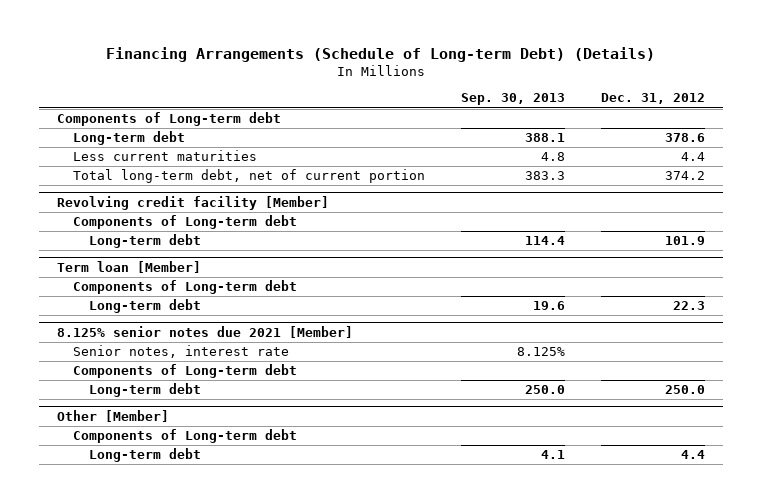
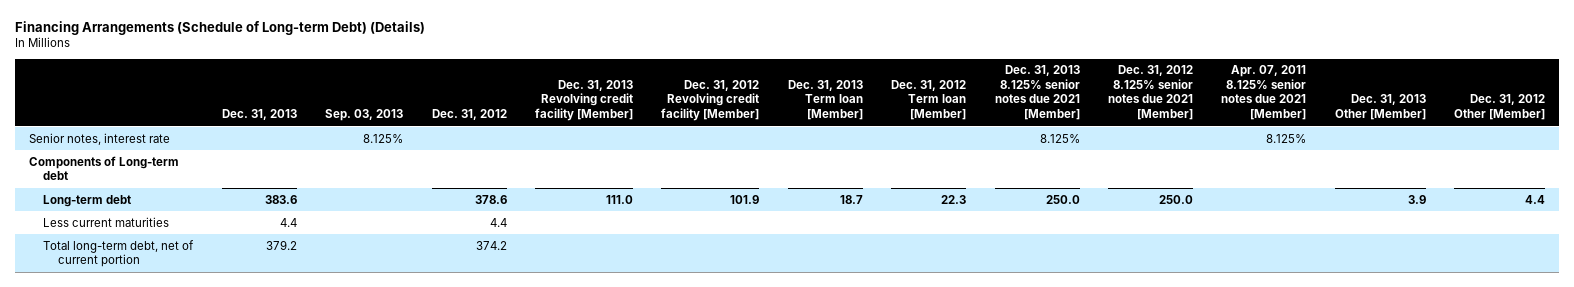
[461,93,566,106] Sep. 30, 2013 -> none
none -> [221,108,297,120] Dec. 31, 2013
none -> [325,108,404,121] Sep. 03, 2013
none -> [535,79,634,121] Dec. 31, 2013 Revolving credit facility [Member]
none -> [661,79,760,121] Dec. 31, 2012 Revolving credit facility [Member]
none -> [787,79,863,120] Dec. 31, 2013 Term loan [Member]
none -> [891,79,967,120] Dec. 31, 2012 Term loan [Member]
none -> [994,65,1080,120] Dec. 31, 2013 8.125% senior notes due 2021 [Member]
none -> [1107,65,1193,120] Dec. 31, 2012 8.125% senior notes due 2021 [Member]
none -> [1221,65,1307,120] Apr. 07, 2011 8.125% senior notes due 2021 [Member]
none -> [1334,94,1426,120] Dec. 31, 2013 Other [Member]
none -> [1454,94,1546,120] Dec. 31, 2012 Other [Member]
none -> [28,132,170,145] Senior notes, interest rate
[57,195,330,210] Revolving credit facility [Member] -> none
[72,215,297,230] Components of Long-term debt -> none
[88,234,201,249] Long-term debt -> none
[57,260,202,273] Term loan [Member] -> none
[72,280,297,295] Components of Long-term debt -> none
[88,299,201,314] Long-term debt -> none
[57,325,354,338] 8.125% senior notes due 2021 [Member] -> none
[72,345,289,359] Senior notes, interest rate -> none
[72,364,297,379] Components of Long-term debt -> none
[88,383,201,398] Long-term debt -> none
[57,409,170,422] Other [Member] -> none
[72,429,297,444] Components of Long-term debt -> none
[88,448,201,463] Long-term debt -> none

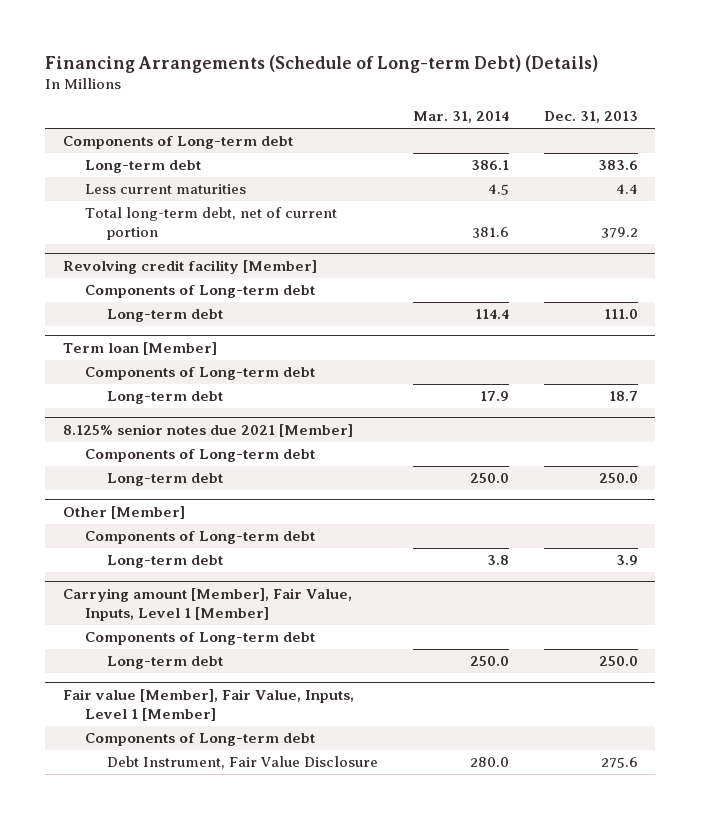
[325,108,404,121] Sep. 03, 2013 -> none
[431,108,507,120] Dec. 31, 2012 -> none
[535,79,634,121] Dec. 31, 2013 Revolving credit facility [Member] -> none
[661,79,760,121] Dec. 31, 2012 Revolving credit facility [Member] -> none
[787,79,863,120] Dec. 31, 2013 Term loan [Member] -> none
[891,79,967,120] Dec. 31, 2012 Term loan [Member] -> none
[994,65,1080,120] Dec. 31, 2013 8.125% senior notes due 2021 [Member] -> none
[1107,65,1193,120] Dec. 31, 2012 8.125% senior notes due 2021 [Member] -> none
[1221,65,1307,120] Apr. 07, 2011 8.125% senior notes due 2021 [Member] -> none
[1334,94,1426,120] Dec. 31, 2013 Other [Member] -> none
[1454,94,1546,120] Dec. 31, 2012 Other [Member] -> none
none -> [412,111,509,124] Mar. 31, 2014
[28,132,170,145] Senior notes, interest rate -> none
none -> [62,259,317,274] Revolving credit facility [Member]
none -> [84,285,315,299] Components of Long-term debt
none -> [106,309,223,323] Long-term debt
none -> [62,341,217,355] Term loan [Member]
none -> [84,367,315,381] Components of Long-term debt
none -> [106,391,223,405] Long-term debt
none -> [62,423,353,437] 8.125% senior notes due 2021 [Member]
none -> [84,449,315,463] Components of Long-term debt
none -> [106,473,223,487] Long-term debt
none -> [62,505,185,519] Other [Member]
none -> [84,531,315,545] Components of Long-term debt
none -> [106,555,223,569] Long-term debt
none -> [62,587,352,622] Carrying amount [Member], Fair Value, Inputs, Level 1 [Member]
none -> [84,632,315,646] Components of Long-term debt
none -> [106,656,223,670] Long-term debt
none -> [62,688,354,722] Fair value [Member], Fair Value, Inputs, Level 1 [Member]
none -> [84,733,315,747] Components of Long-term debt
none -> [106,756,378,770] Debt Instrument, Fair Value Disclosure

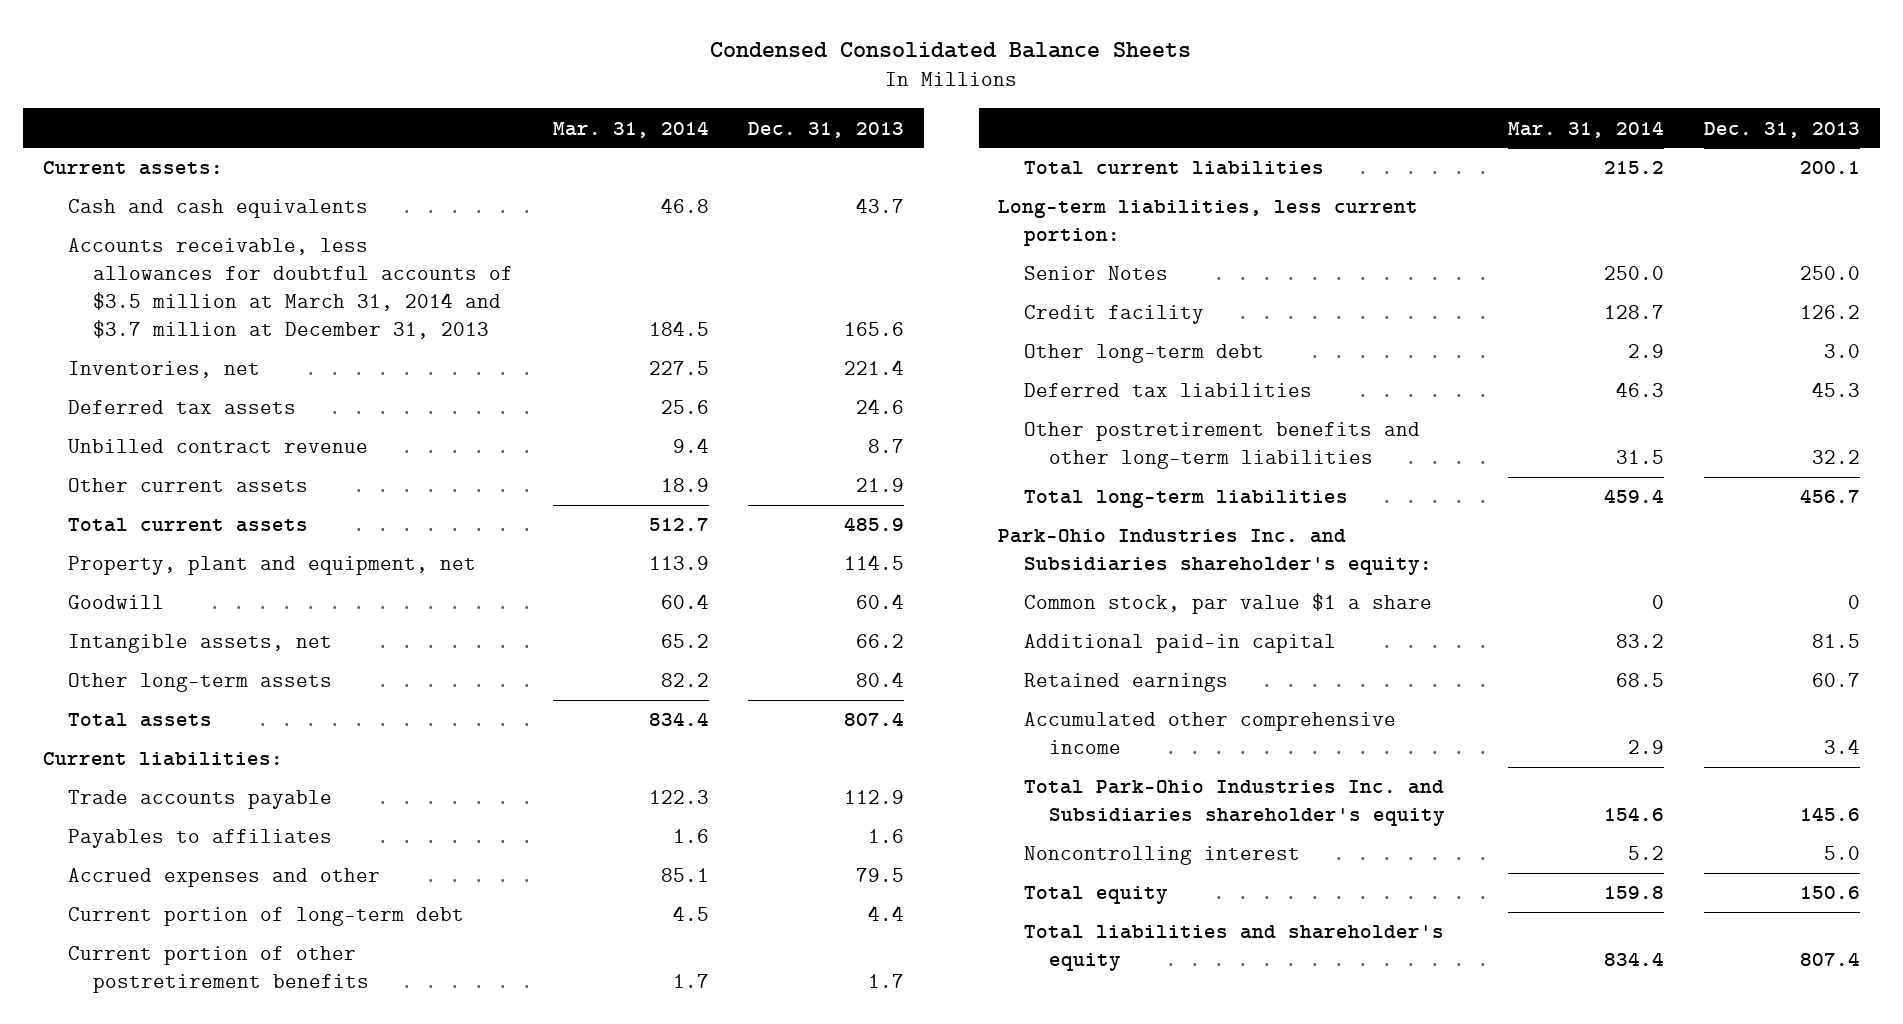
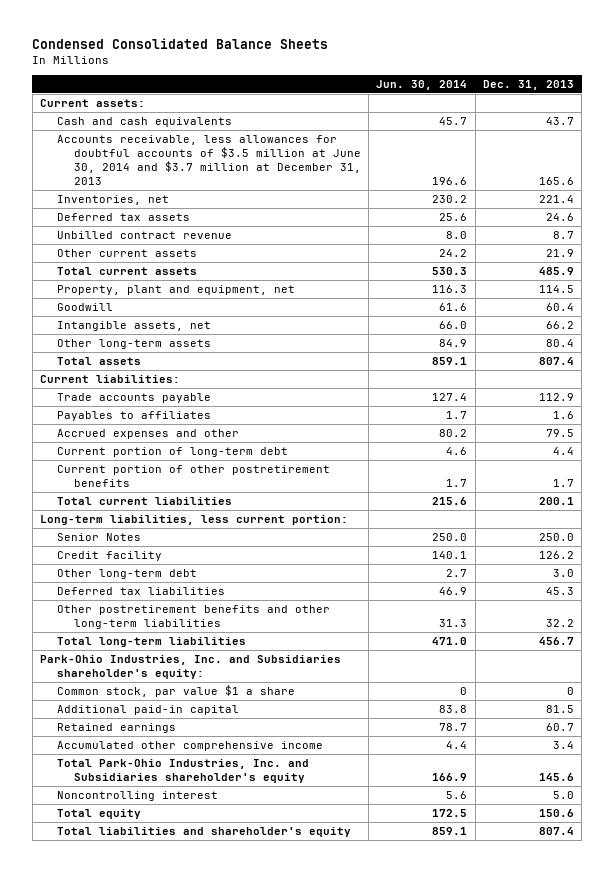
[552,120,709,138] Mar. 31, 2014 -> none
none -> [376,79,468,90] Jun. 30, 2014
[67,238,514,339] Accounts receivable, less allowances for doubtful accounts of $3.5 million at March 31, 2014 and $3.7 million at December 31, 2013 -> [56,134,361,186] Accounts receivable, less allowances for doubtful accounts of $3.5 million at June 30, 2014 and $3.7 million at December 31, 2013
[998,529,1432,576] Park-Ohio Industries Inc. and Subsidiaries shareholder's equity: -> [39,654,341,679] Park-Ohio Industries, Inc. and Subsidiaries shareholder's equity:
[1023,780,1445,827] Total Park-Ohio Industries Inc. and Subsidiaries shareholder's equity -> [56,758,309,783] Total Park-Ohio Industries, Inc. and Subsidiaries shareholder's equity

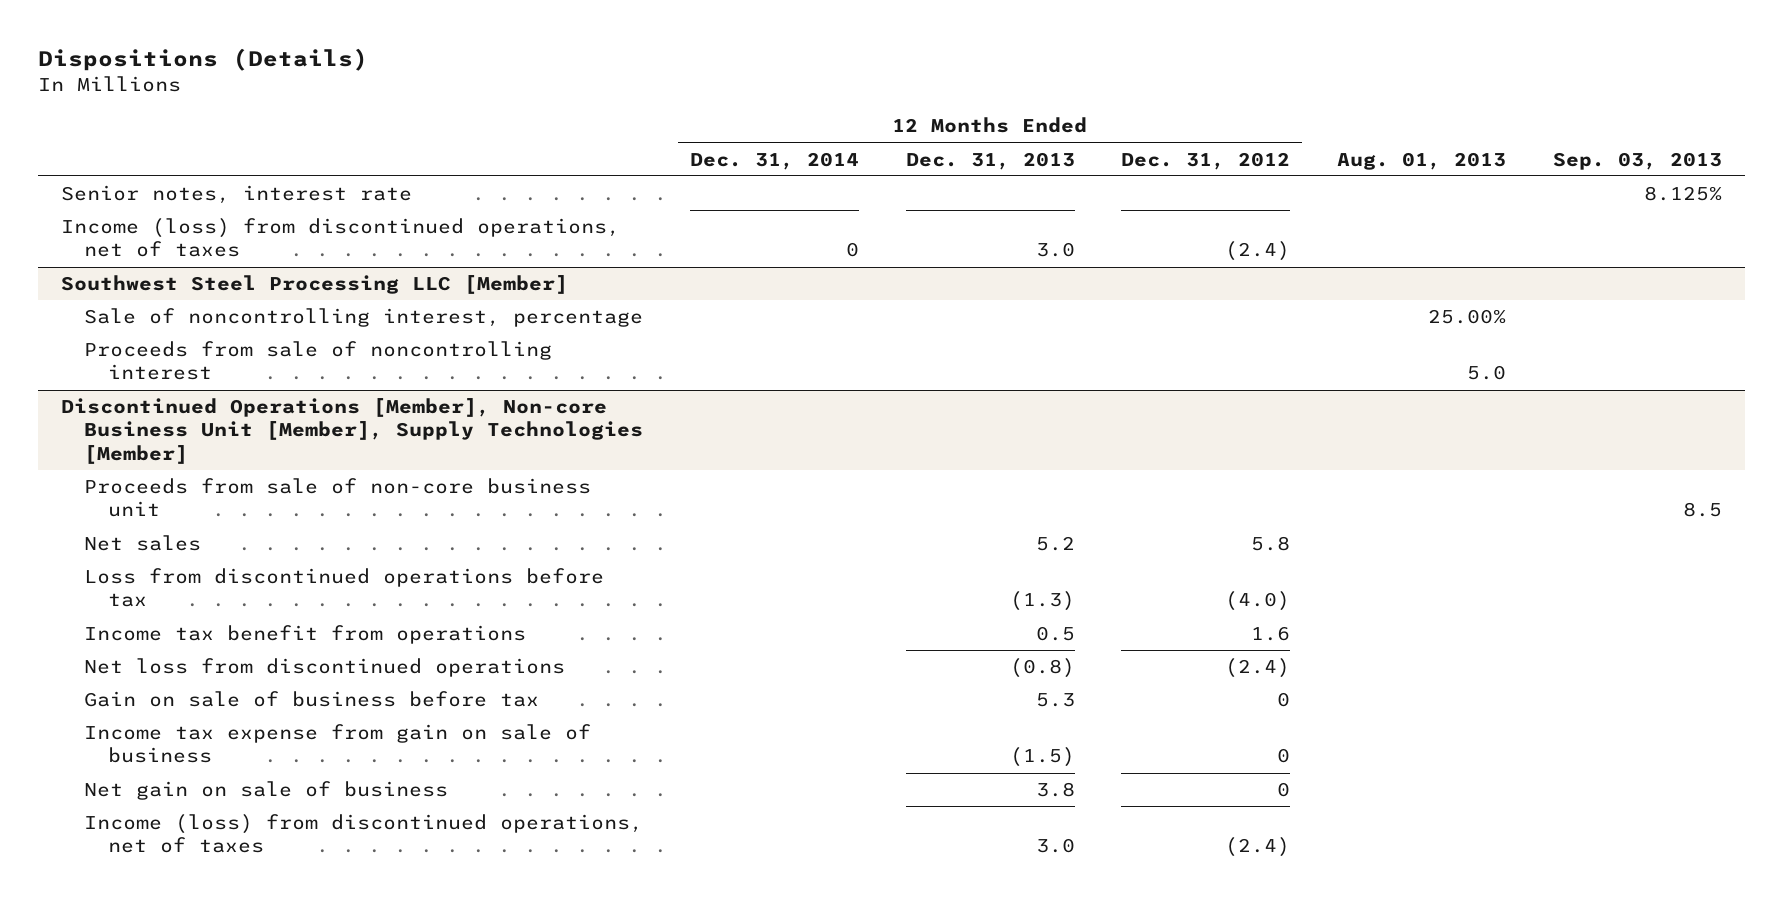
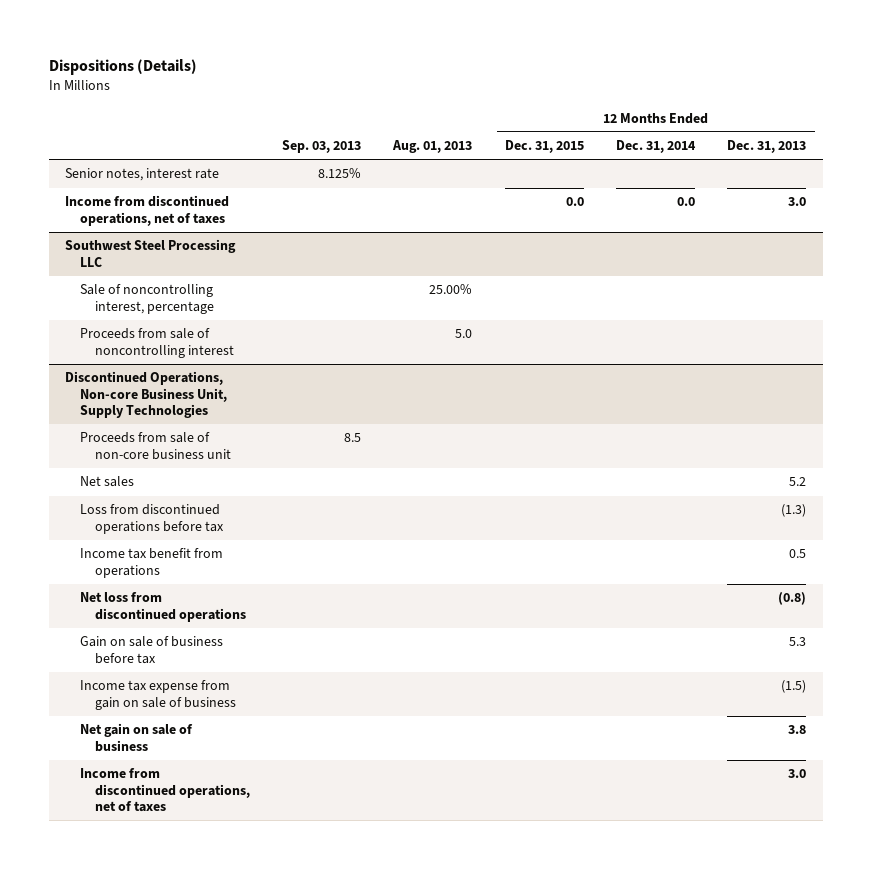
[1121,151,1291,170] Dec. 31, 2012 -> none
none -> [504,140,584,154] Dec. 31, 2015
[61,218,621,258] Income (loss) from discontinued operations, net of taxes -> [65,195,230,226] Income from discontinued operations, net of taxes
[846,242,860,258] 0 -> [677,197,696,207] 0.0
[61,275,569,295] Southwest Steel Processing LLC [Member] -> [65,239,237,267] Southwest Steel Processing LLC
[61,398,644,464] Discontinued Operations [Member], Non-core Business Unit [Member], Supply Technologies [Member] -> [65,371,228,419] Discontinued Operations, Non-core Business Unit, Supply Technologies
[84,814,644,854] Income (loss) from discontinued operations, net of taxes -> [80,768,250,813] Income from discontinued operations, net of taxes

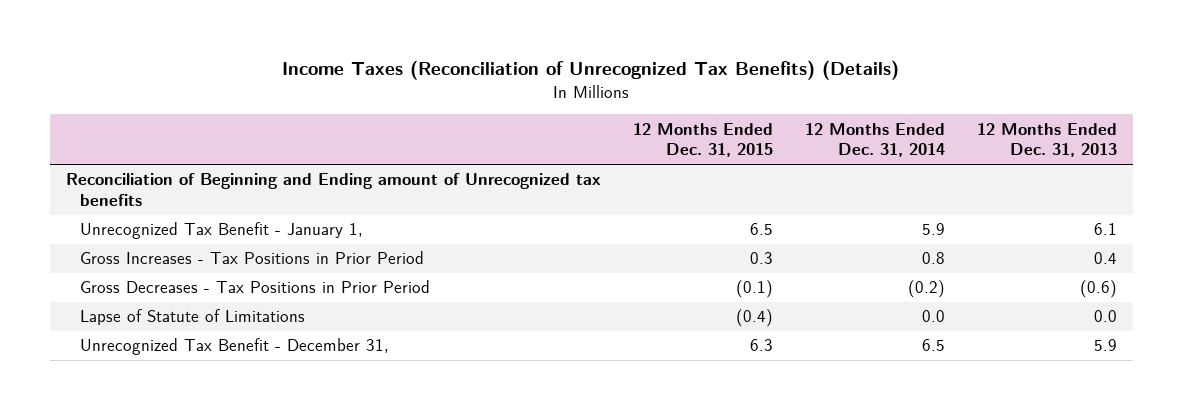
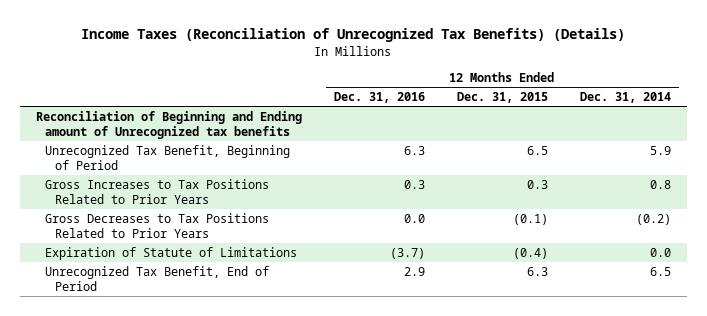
[977,122,1118,158] 12 Months Ended Dec. 31, 2013 -> none
none -> [333,92,425,104] Dec. 31, 2016
[80,222,364,240] Unrecognized Tax Benefit - January 1, -> [45,145,291,171] Unrecognized Tax Benefit, Beginning of Period
[80,251,425,265] Gross Increases - Tax Positions in Prior Period -> [45,179,270,205] Gross Increases to Tax Positions Related to Prior Years
[80,280,431,294] Gross Decreases - Tax Positions in Prior Period -> [45,213,270,239] Gross Decreases to Tax Positions Related to Prior Years
[80,309,306,326] Lapse of Statute of Limitations -> [45,247,298,261] Expiration of Statute of Limitations
[80,338,390,356] Unrecognized Tax Benefit - December 31, -> [45,266,270,292] Unrecognized Tax Benefit, End of Period

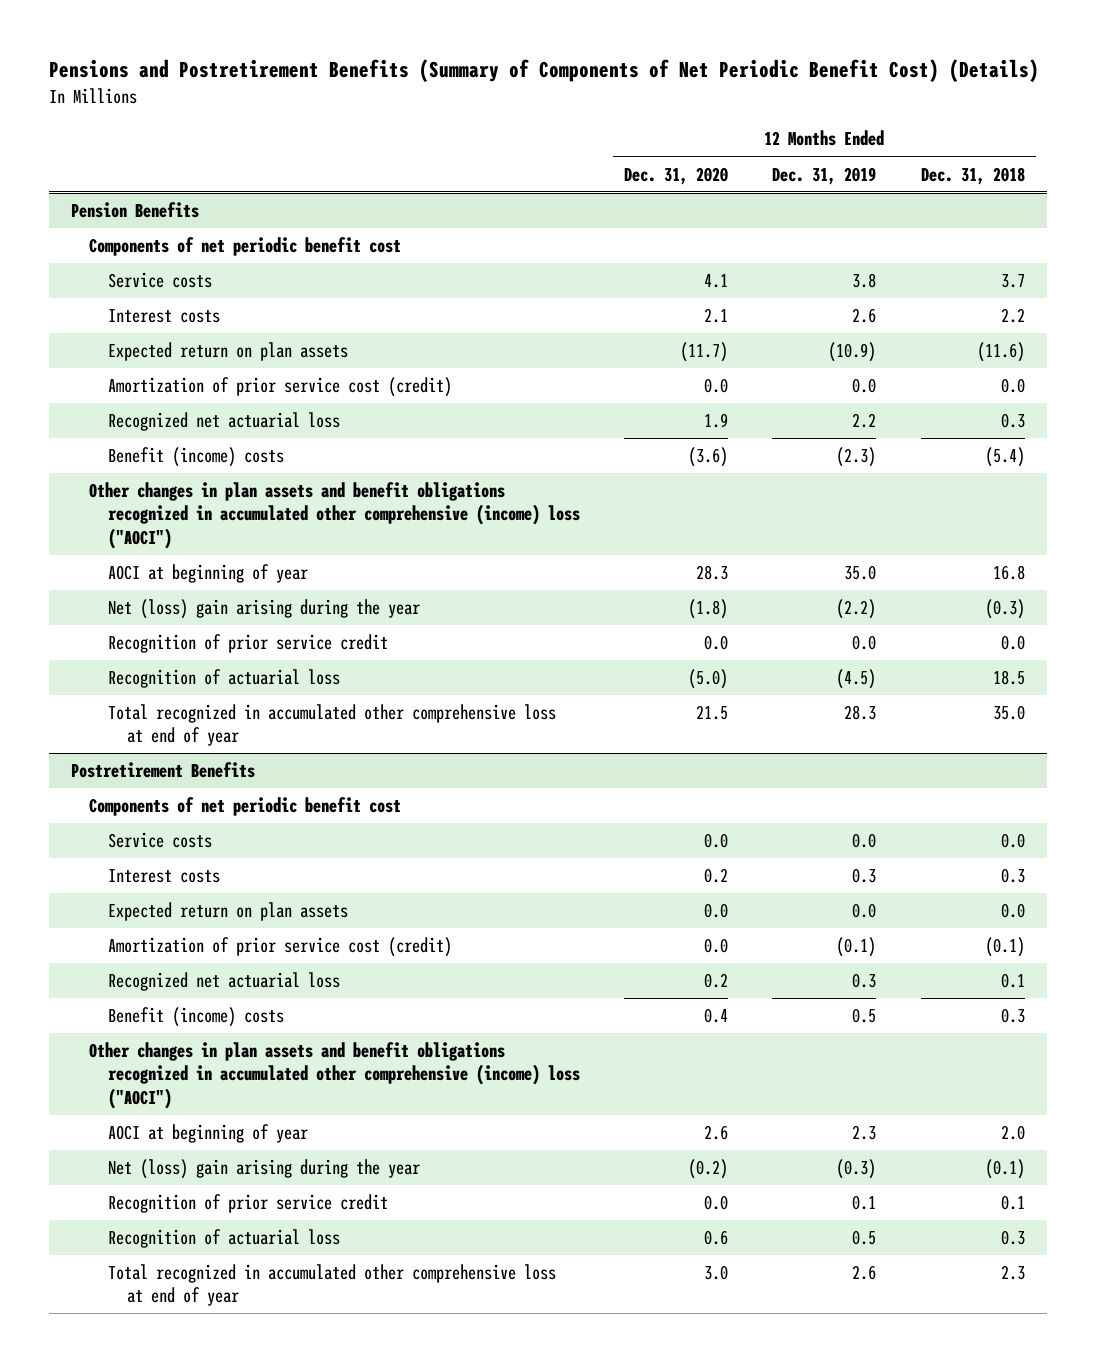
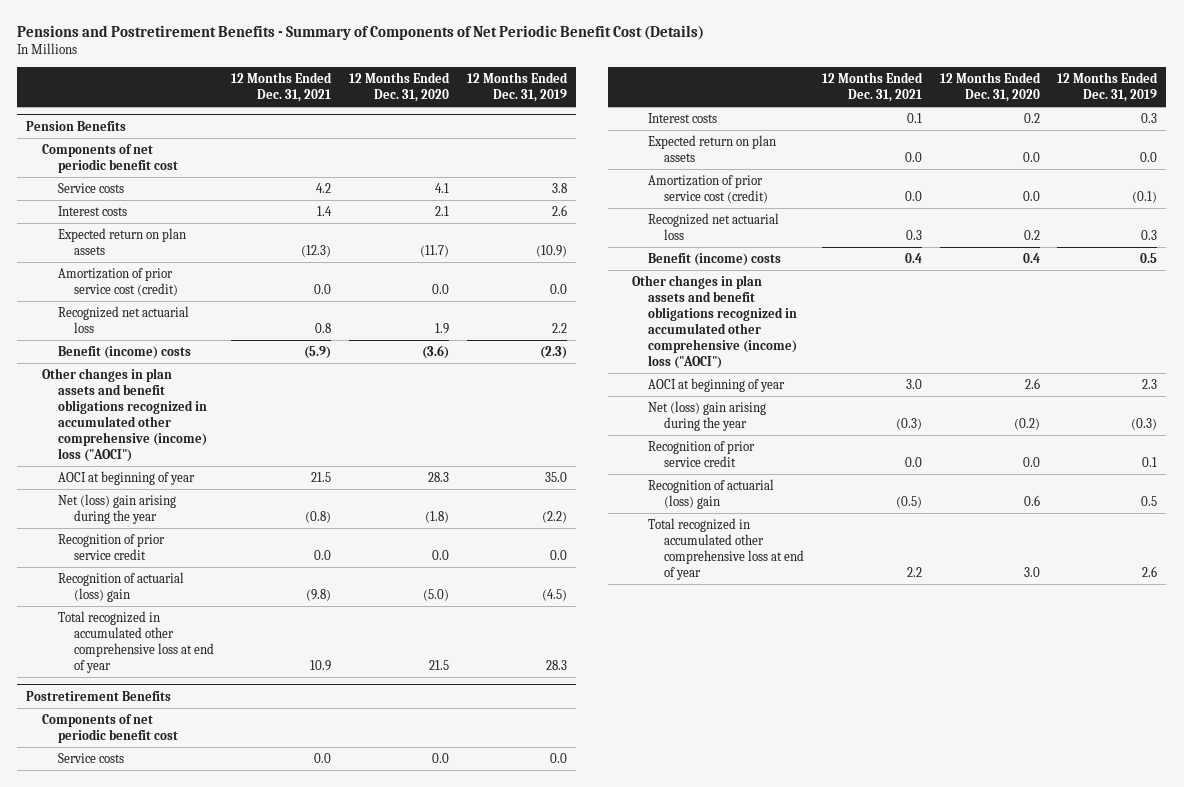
[48,59,1039,83] Pensions and Postretirement Benefits (Summary of Components of Net Periodic Benefit Cost) (Details) -> [17,25,705,41] Pensions and Postretirement Benefits - Summary of Components of Net Periodic Benefit Cost (Details)
[920,166,1025,185] Dec. 31, 2018 -> none
none -> [231,71,333,102] 12 Months Ended Dec. 31, 2021
[108,669,341,689] Recognition of actuarial loss -> [57,571,184,602] Recognition of actuarial (loss) gain
[108,1229,341,1249] Recognition of actuarial loss -> [648,478,775,509] Recognition of actuarial (loss) gain

